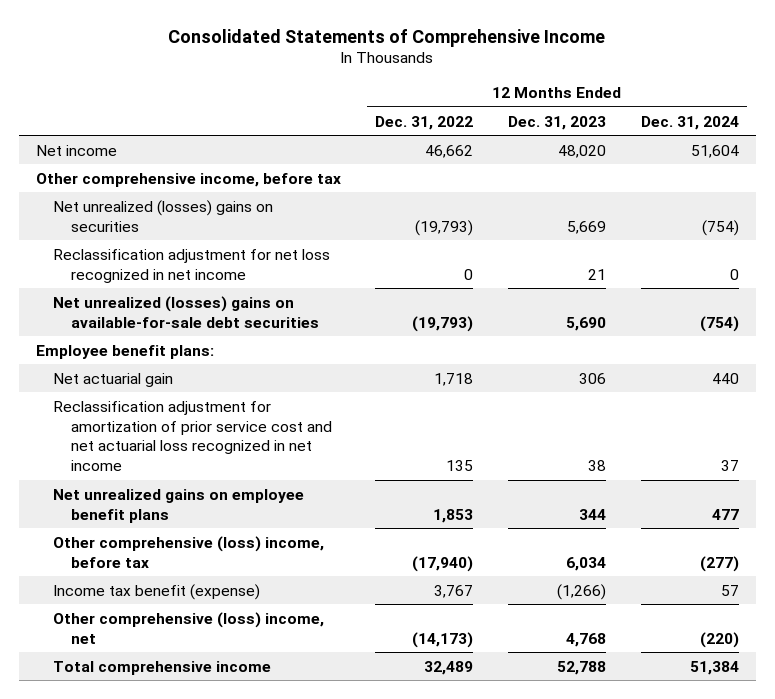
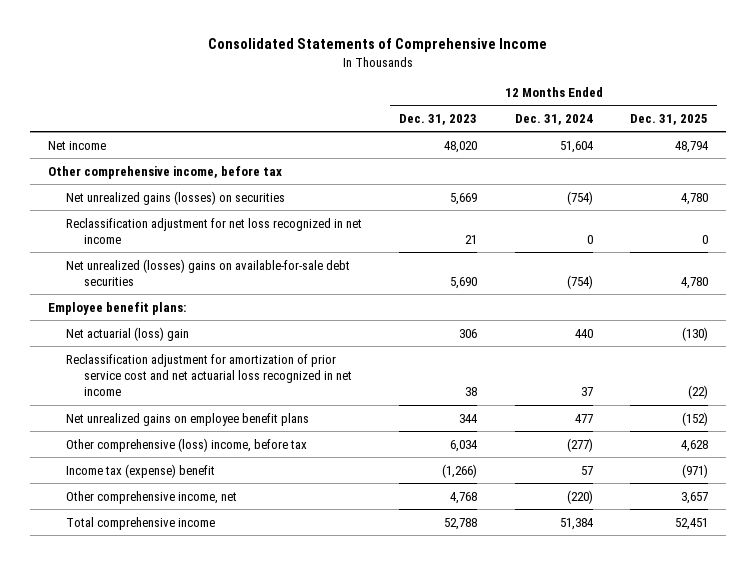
[375,115,474,130] Dec. 31, 2022 -> none
none -> [629,113,708,125] Dec. 31, 2025
[53,199,274,232] Net unrealized (losses) gains on securities -> [66,190,286,205] Net unrealized gains (losses) on securities
[53,372,174,387] Net actuarial gain -> [66,326,190,341] Net actuarial (loss) gain
[53,583,261,600] Income tax benefit (expense) -> [66,463,216,478] Income tax (expense) benefit
[53,611,325,644] Other comprehensive (loss) income, net -> [66,490,238,504] Other comprehensive income, net

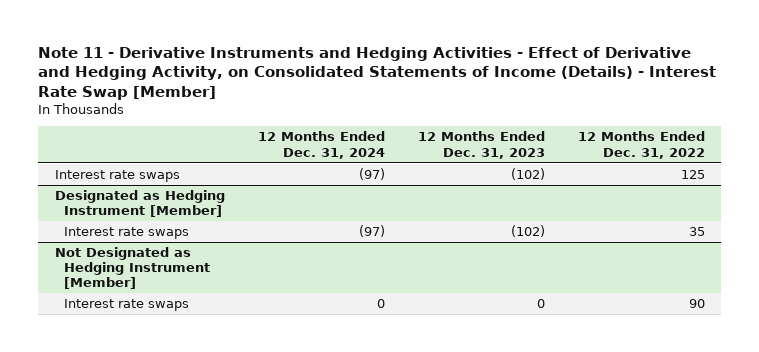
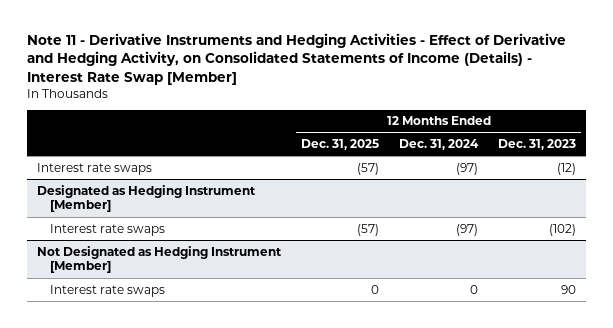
[577,131,705,159] 12 Months Ended Dec. 31, 2022 -> none
none -> [300,138,379,150] Dec. 31, 2025
[510,168,545,181] (102) -> [557,162,577,175] (12)
[536,299,545,309] 0 -> [561,284,577,294] 90

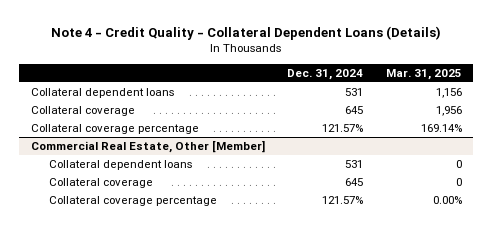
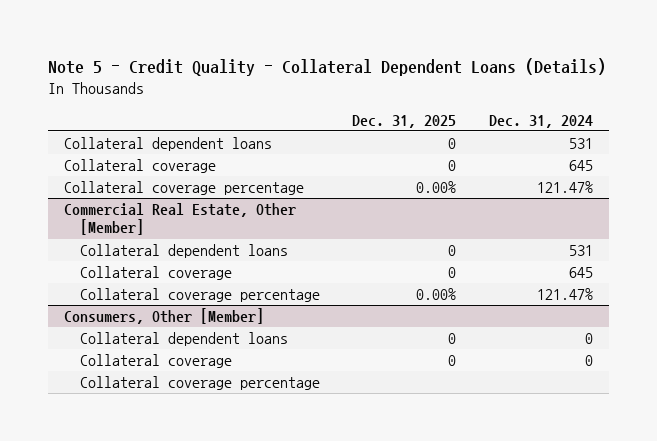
[51,26,442,41] Note 4 - Credit Quality - Collateral Dependent Loans (Details) -> [47,58,606,77] Note 5 - Credit Quality - Collateral Dependent Loans (Details)
[385,68,462,80] Mar. 31, 2025 -> none
none -> [352,114,457,128] Dec. 31, 2025
[322,124,364,133] 121.57% -> [536,181,593,194] 121.47%
[322,196,364,205] 121.57% -> [536,288,593,301] 121.47%
none -> [64,308,265,325] Consumers, Other [Member]
none -> [79,332,288,347] Collateral dependent loans
none -> [79,354,232,369] Collateral coverage
none -> [79,376,320,391] Collateral coverage percentage

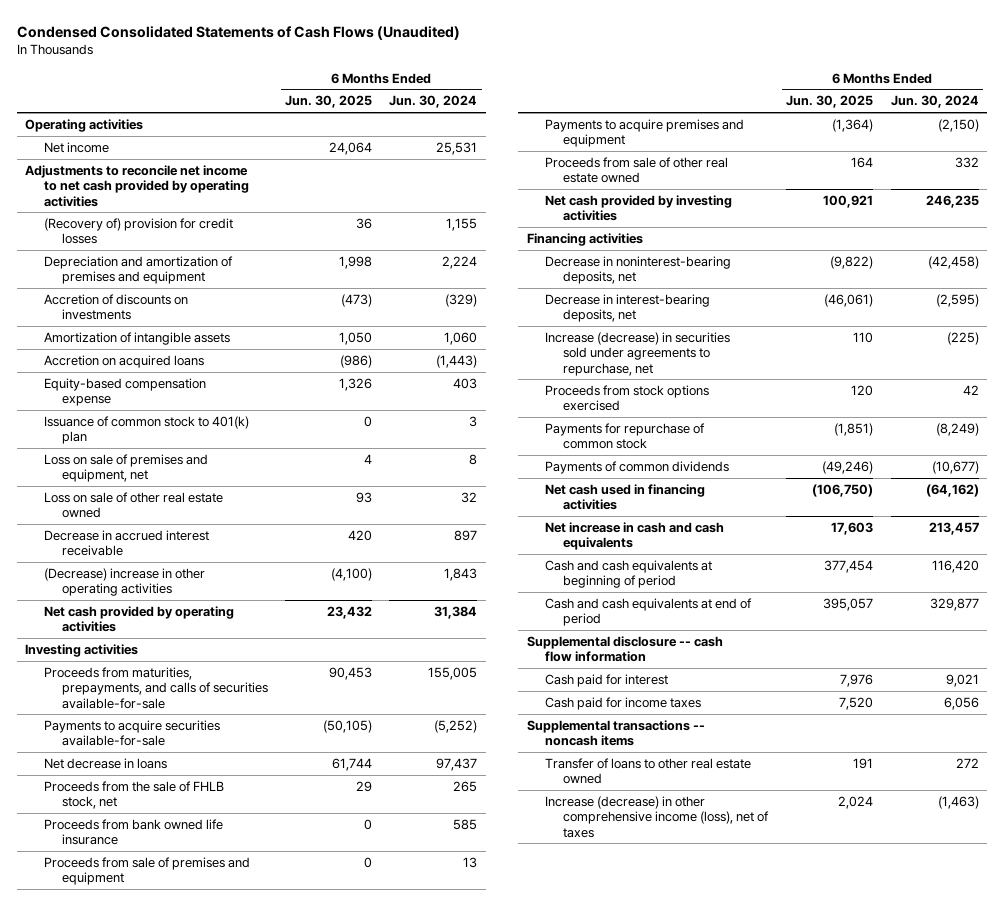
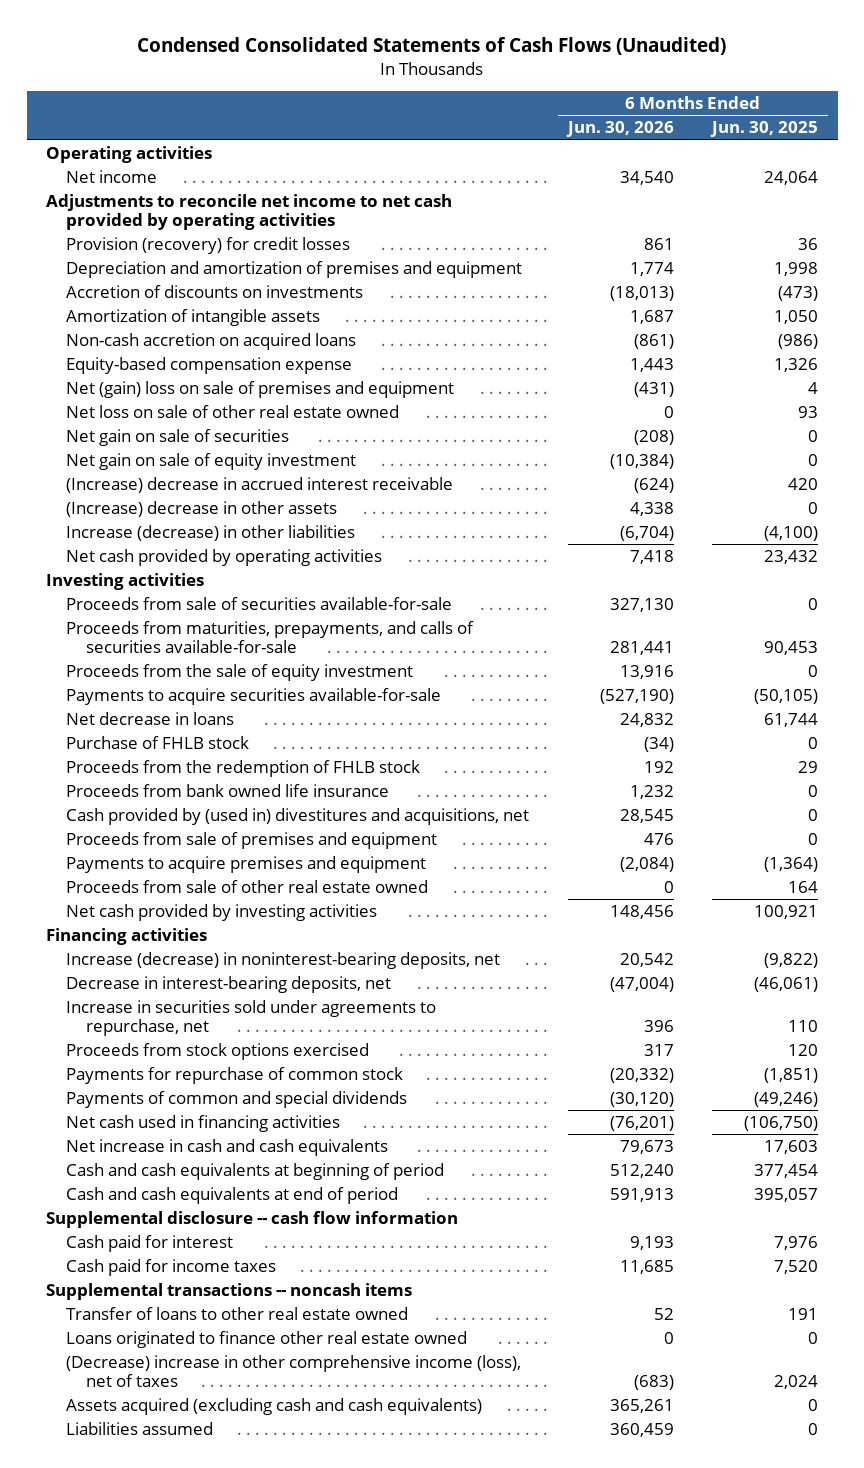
[389,95,478,109] Jun. 30, 2024 -> none
none -> [565,121,674,138] Jun. 30, 2026
[43,217,233,245] (Recovery of) provision for credit losses -> [65,236,350,254] Provision (recovery) for credit losses
[43,354,204,368] Accretion on acquired loans -> [65,332,356,350] Non-cash accretion on acquired loans
[43,415,249,445] Issuance of common stock to 401(k) plan -> none
[43,453,208,483] Loss on sale of premises and equipment, net -> [65,380,454,398] Net (gain) loss on sale of premises and equipment
[43,491,223,519] Loss on sale of other real estate owned -> [65,404,399,418] Net loss on sale of other real estate owned
none -> [65,428,289,446] Net gain on sale of securities
none -> [65,452,356,470] Net gain on sale of equity investment
[43,529,209,557] Decrease in accrued interest receivable -> [65,476,453,493] (Increase) decrease in accrued interest receivable
none -> [65,500,337,517] (Increase) decrease in other assets
[43,567,205,597] (Decrease) increase in other operating activities -> [65,524,355,541] Increase (decrease) in other liabilities
none -> [65,596,452,610] Proceeds from sale of securities available-for-sale
none -> [65,663,413,681] Proceeds from the sale of equity investment
none -> [65,735,249,749] Purchase of FHLB stock
[43,780,224,810] Proceeds from the sale of FHLB stock, net -> [65,759,420,777] Proceeds from the redemption of FHLB stock
none -> [65,807,529,825] Cash provided by (used in) divestitures and acquisitions, net
[544,255,731,285] Decrease in noninterest-bearing deposits, net -> [65,951,500,969] Increase (decrease) in noninterest-bearing deposits, net
[544,331,730,376] Increase (decrease) in securities sold under agreements to repurchase, net -> [65,999,436,1037] Increase in securities sold under agreements to repurchase, net
[544,460,729,474] Payments of common dividends -> [65,1090,407,1108] Payments of common and special dividends
none -> [65,1330,467,1348] Loans originated to finance other real estate owned
[544,795,769,838] Increase (decrease) in other comprehensive income (loss), net of taxes -> [65,1354,521,1388] (Decrease) increase in other comprehensive income (loss), net of taxes
none -> [65,1397,482,1415] Assets acquired (excluding cash and cash equivalents)
none -> [65,1421,213,1435] Liabilities assumed

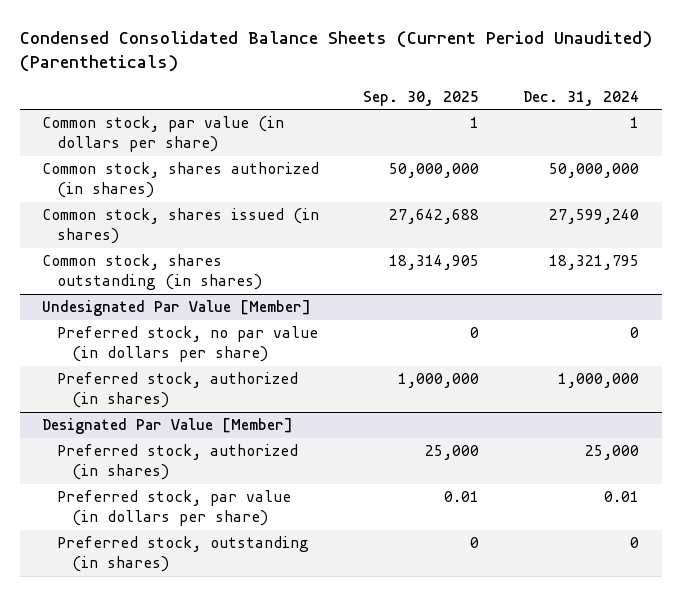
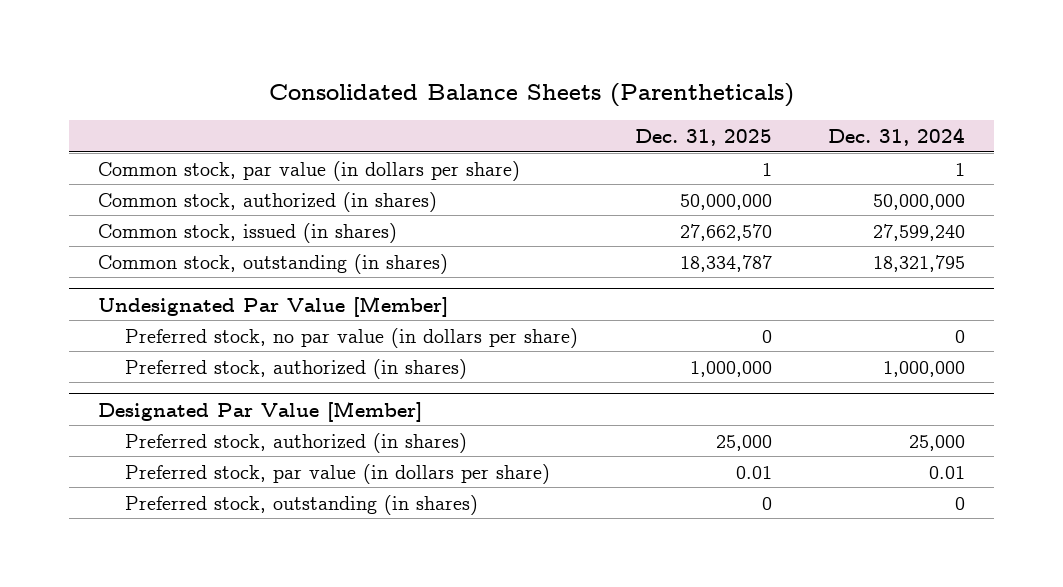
[20,31,653,73] Condensed Consolidated Balance Sheets (Current Period Unaudited) (Parentheticals) -> [268,83,794,108] Consolidated Balance Sheets (Parentheticals)
[363,90,480,106] Sep. 30, 2025 -> none
none -> [634,128,772,146] Dec. 31, 2025
[42,162,320,199] Common stock, shares authorized (in shares) -> [97,191,437,212] Common stock, authorized (in shares)
[42,208,320,245] Common stock, shares issued (in shares) -> [97,222,397,243] Common stock, issued (in shares)
[42,254,263,291] Common stock, shares outstanding (in shares) -> [97,253,448,274] Common stock, outstanding (in shares)

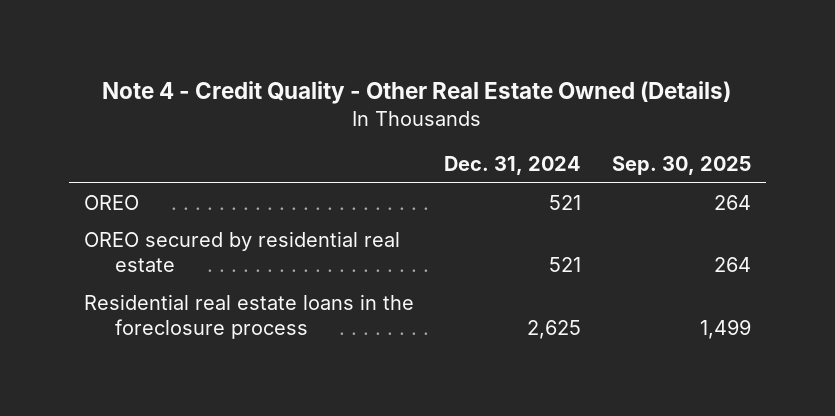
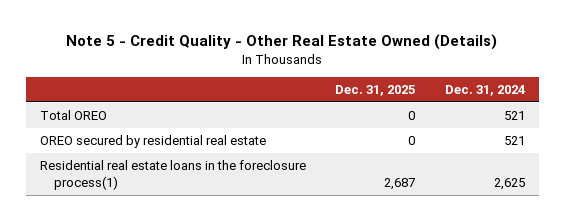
[102,81,732,105] Note 4 - Credit Quality - Other Real Estate Owned (Details) -> [66,34,498,51] Note 5 - Credit Quality - Other Real Estate Owned (Details)
[611,156,751,176] Sep. 30, 2025 -> none
none -> [335,85,416,97] Dec. 31, 2025
[83,194,139,210] OREO -> [40,110,108,121] Total OREO
[83,293,414,340] Residential real estate loans in the foreclosure process -> [40,160,307,190] Residential real estate loans in the foreclosure process(1)

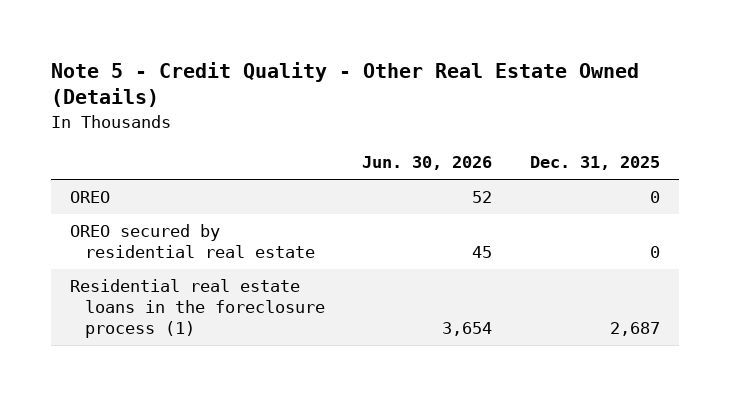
[444,85,525,97] Dec. 31, 2024 -> none
none -> [362,156,493,171] Jun. 30, 2026
[40,110,108,121] Total OREO -> [70,191,111,204] OREO
[40,160,307,190] Residential real estate loans in the foreclosure process(1) -> [70,279,325,339] Residential real estate loans in the foreclosure process (1)

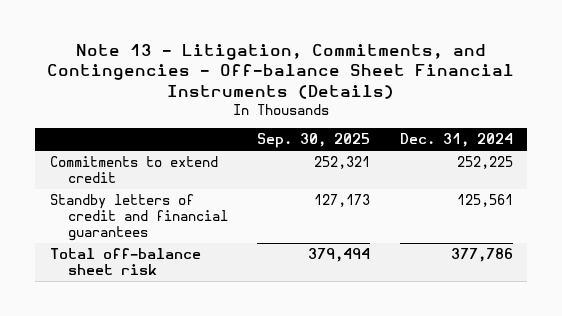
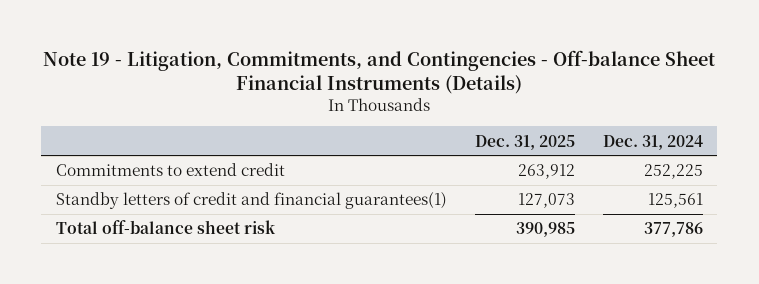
[47,43,515,99] Note 13 - Litigation, Commitments, and Contingencies - Off-balance Sheet Financial Instruments (Details) -> [43,49,716,94] Note 19 - Litigation, Commitments, and Contingencies - Off-balance Sheet Financial Instruments (Details)
[257,133,371,149] Sep. 30, 2025 -> none
none -> [474,134,575,150] Dec. 31, 2025
[49,194,229,242] Standby letters of credit and financial guarantees -> [55,192,447,210] Standby letters of credit and financial guarantees(1)

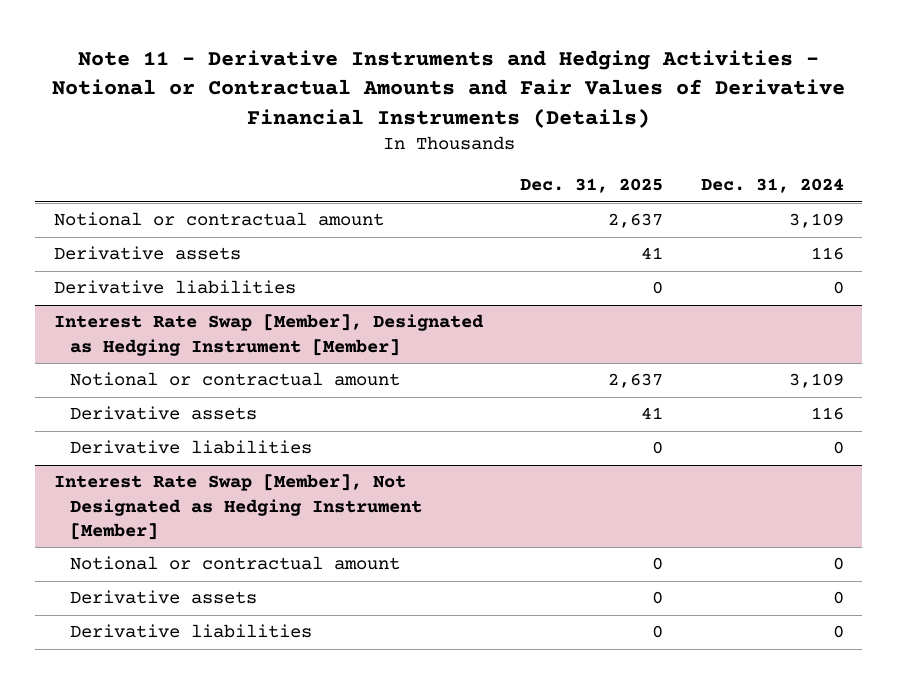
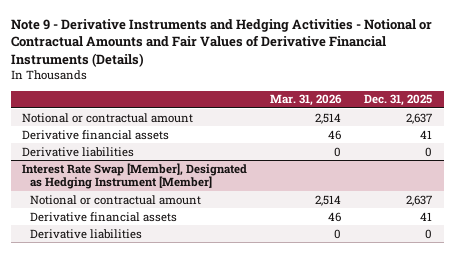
[51,49,845,128] Note 11 - Derivative Instruments and Hedging Activities - Notional or Contractual Amounts and Fair Values of Derivative Financial Instruments (Details) -> [10,18,432,68] Note 9 - Derivative Instruments and Hedging Activities - Notional or Contractual Amounts and Fair Values of Derivative Financial Instruments (Details)
[700,178,844,194] Dec. 31, 2024 -> none
none -> [270,94,343,107] Mar. 31, 2026
[54,246,242,261] Derivative assets -> [22,129,170,140] Derivative financial assets
[69,440,312,455] Derivative liabilities -> none
[54,474,422,540] Interest Rate Swap [Member], Not Designated as Hedging Instrument [Member] -> none
[69,556,400,571] Notional or contractual amount -> none
[69,590,257,605] Derivative assets -> none
[69,406,257,421] Derivative assets -> [30,211,178,222] Derivative financial assets

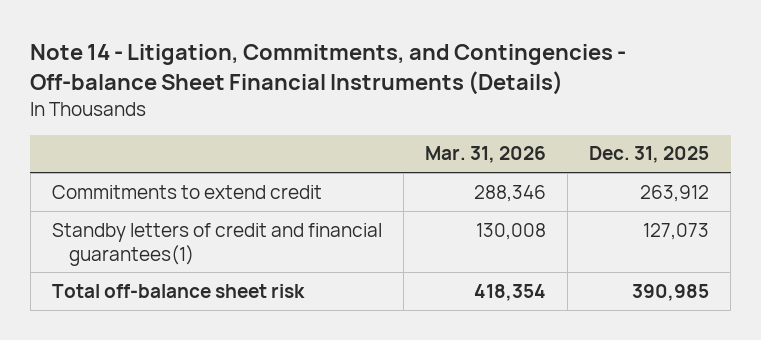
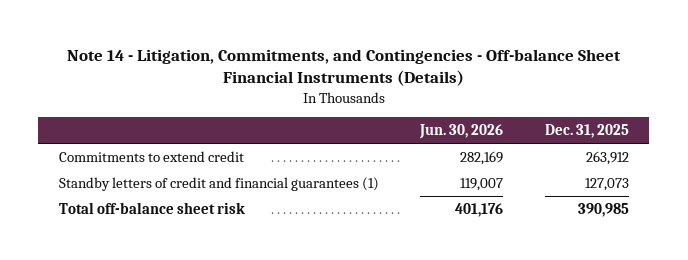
[425,146,547,164] Mar. 31, 2026 -> none
none -> [419,124,504,140] Jun. 30, 2026
[51,222,382,266] Standby letters of credit and financial guarantees(1) -> [58,176,379,191] Standby letters of credit and financial guarantees (1)

